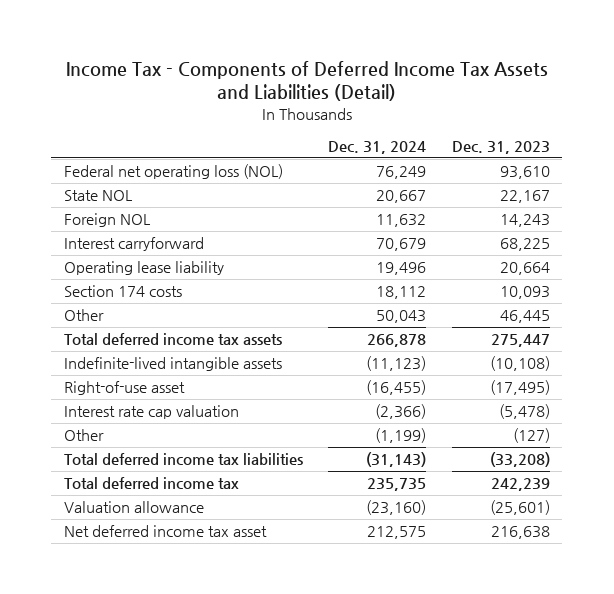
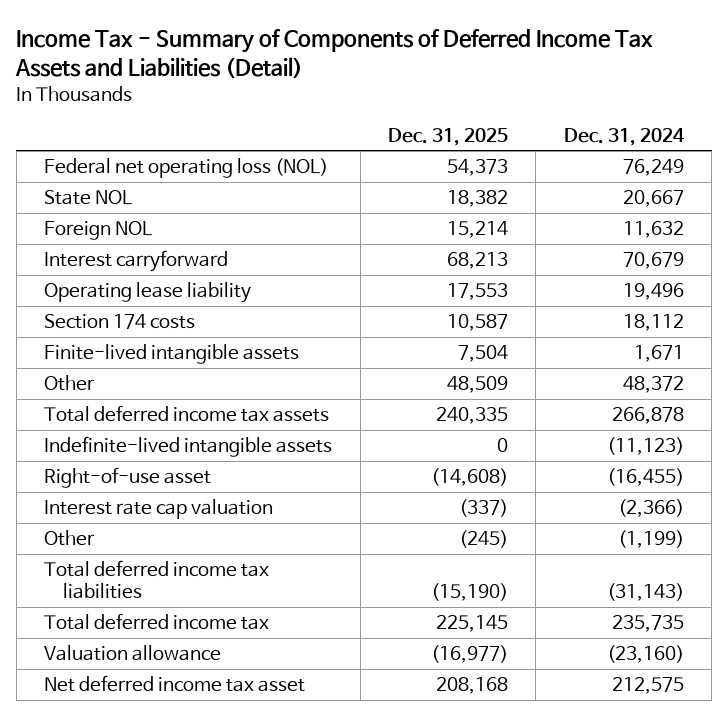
[65,60,548,102] Income Tax - Components of Deferred Income Tax Assets and Liabilities (Detail) -> [15,28,654,79] Income Tax - Summary of Components of Deferred Income Tax Assets and Liabilities (Detail)
[451,141,550,155] Dec. 31, 2023 -> none
none -> [388,127,509,146] Dec. 31, 2025
none -> [44,344,300,365] Finite-lived intangible assets
[376,310,427,324] 50,043 -> [622,376,684,394] 48,372

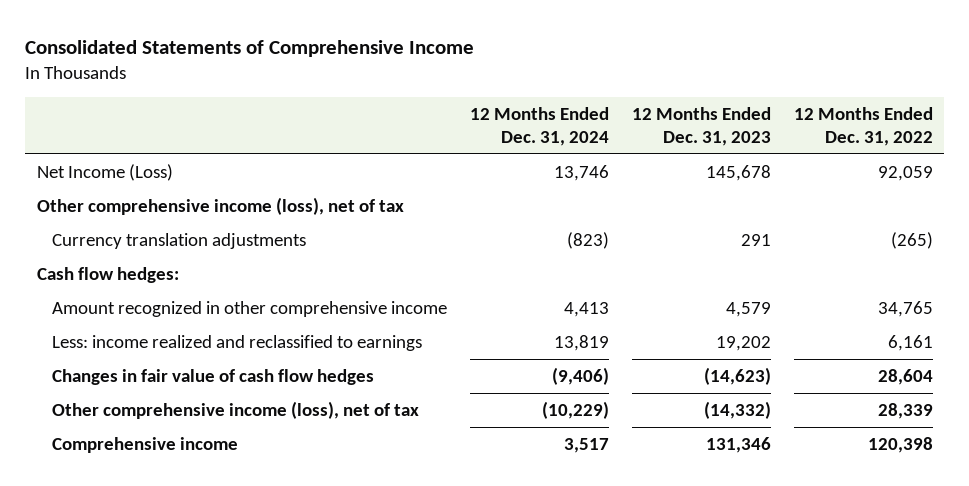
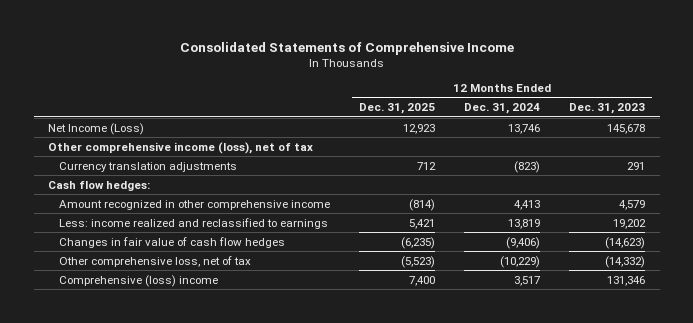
[793,107,933,147] 12 Months Ended Dec. 31, 2022 -> none
none -> [359,103,436,115] Dec. 31, 2025
[52,400,420,419] Other comprehensive income (loss), net of tax -> [59,255,252,267] Other comprehensive loss, net of tax
[52,436,239,453] Comprehensive income -> [59,274,219,287] Comprehensive (loss) income

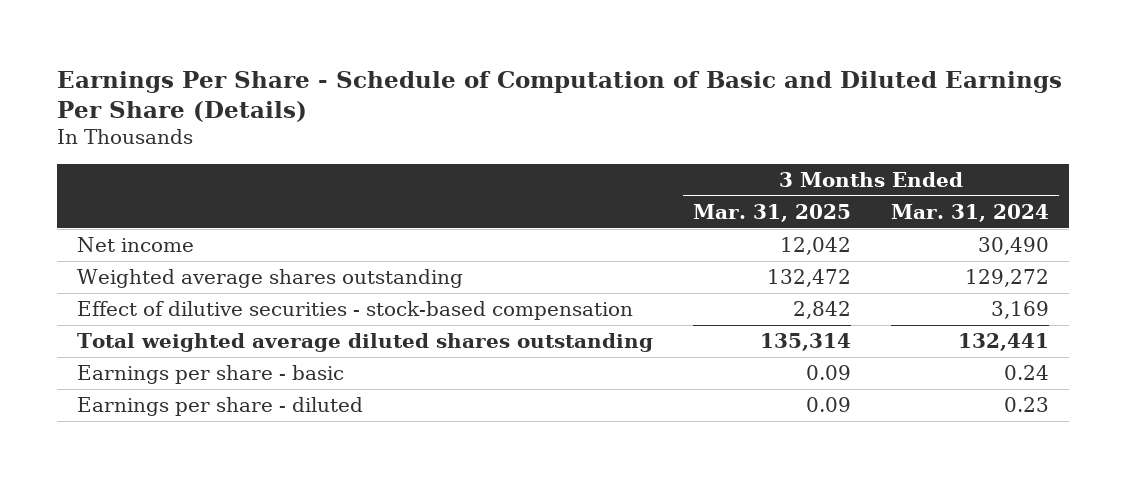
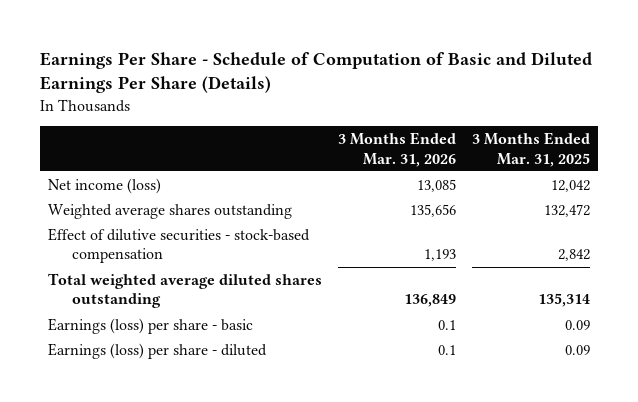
[891,203,1050,222] Mar. 31, 2024 -> none
none -> [338,131,457,167] 3 Months Ended Mar. 31, 2026
[77,237,195,253] Net income -> [48,177,162,194] Net income (loss)
[77,365,345,385] Earnings per share - basic -> [48,317,254,334] Earnings (loss) per share - basic
[77,397,364,417] Earnings per share - diluted -> [48,342,268,359] Earnings (loss) per share - diluted

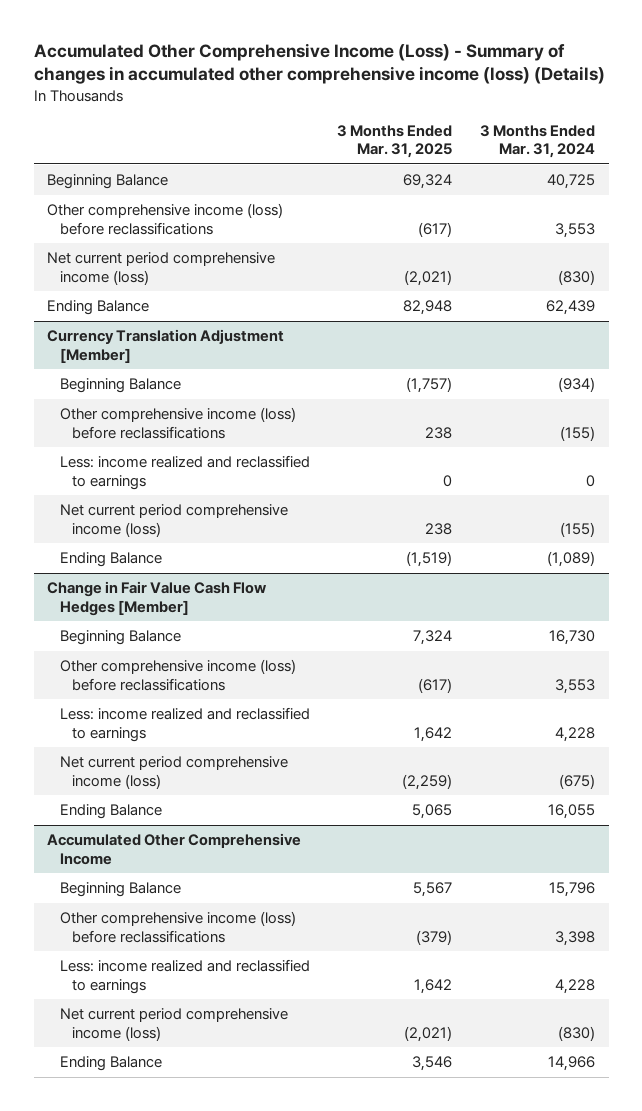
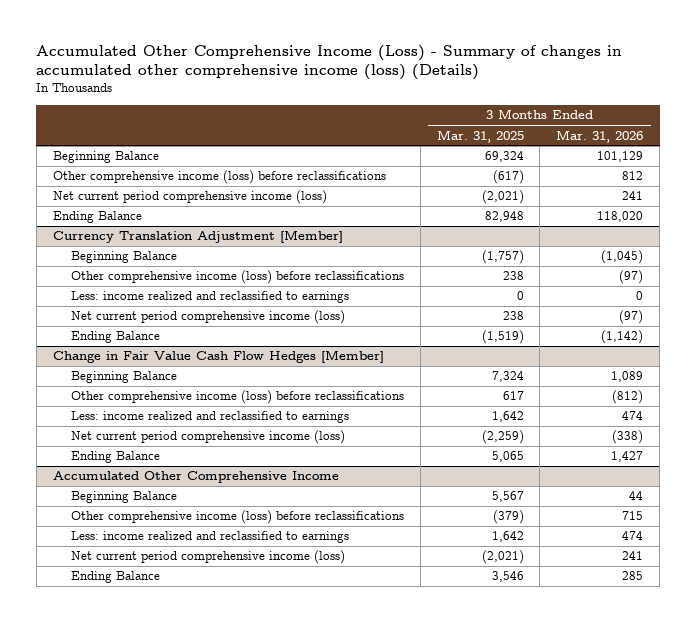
[479,124,595,159] 3 Months Ended Mar. 31, 2024 -> none
none -> [556,129,644,143] Mar. 31, 2026
[418,677,453,693] (617) -> [502,391,524,401] 617

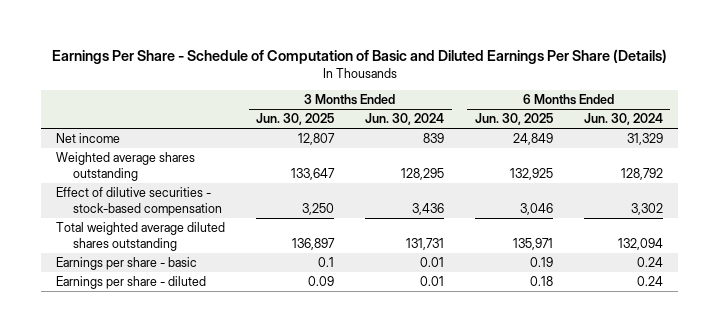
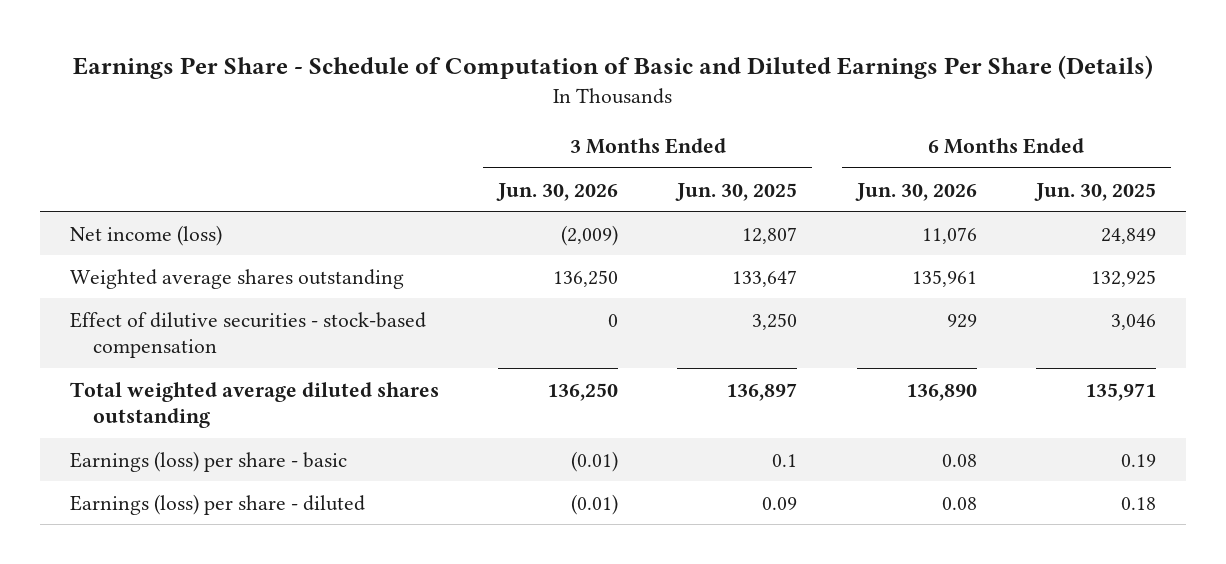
[365,113,445,126] Jun. 30, 2024 -> none
[583,113,663,126] Jun. 30, 2024 -> none
none -> [495,182,618,201] Jun. 30, 2026
none -> [854,182,977,201] Jun. 30, 2026
[56,133,121,144] Net income -> [69,224,222,246] Net income (loss)
[56,257,198,271] Earnings per share - basic -> [69,450,347,472] Earnings (loss) per share - basic
[56,276,207,290] Earnings per share - diluted -> [69,493,365,515] Earnings (loss) per share - diluted

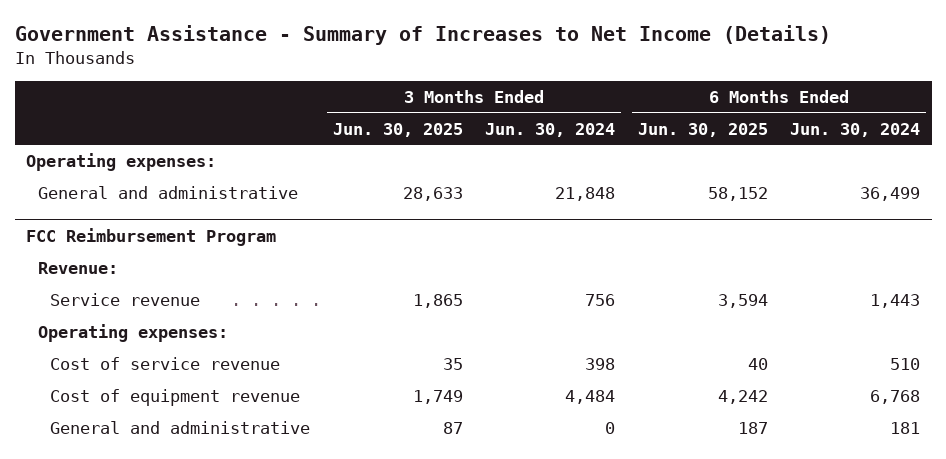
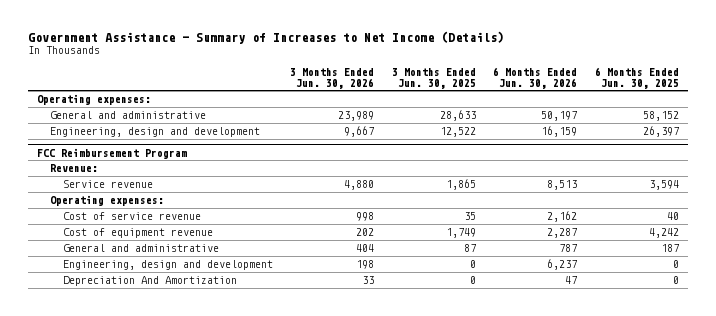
[485,122,616,137] Jun. 30, 2024 -> none
[790,122,921,137] Jun. 30, 2024 -> none
none -> [290,67,375,89] 3 Months Ended Jun. 30, 2026
none -> [493,66,578,89] 6 Months Ended Jun. 30, 2026
none -> [49,127,260,138] Engineering, design and development
none -> [62,260,273,271] Engineering, design and development
none -> [62,276,237,287] Depreciation And Amortization

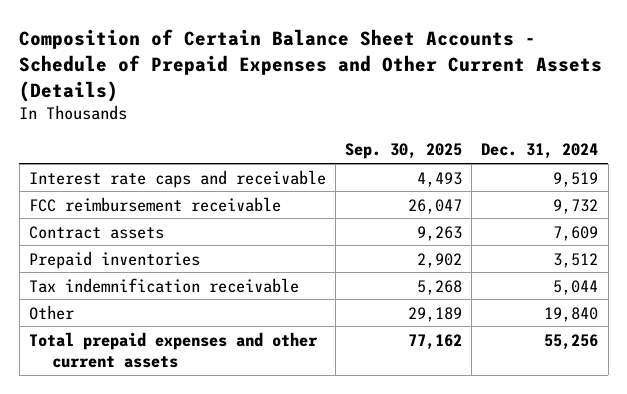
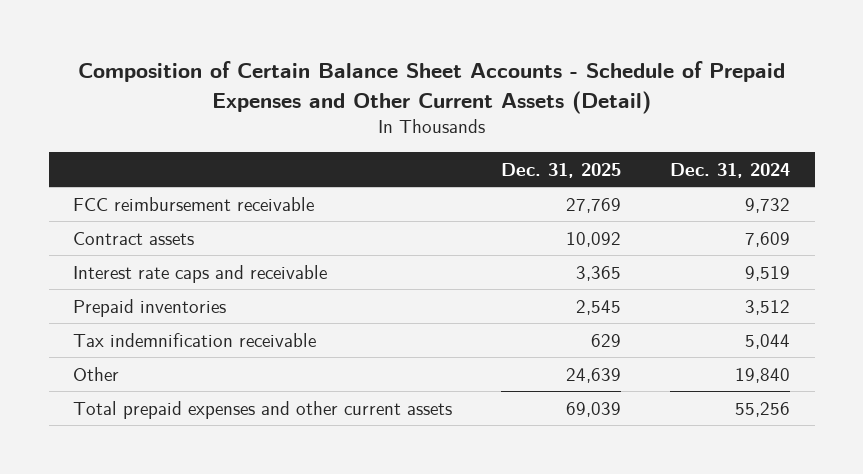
[19,29,603,102] Composition of Certain Balance Sheet Accounts - Schedule of Prepaid Expenses and Other Current Assets (Details) -> [77,61,785,114] Composition of Certain Balance Sheet Accounts - Schedule of Prepaid Expenses and Other Current Assets (Detail)
[345,143,463,160] Sep. 30, 2025 -> none
none -> [501,163,622,179] Dec. 31, 2025
[28,169,326,188] Interest rate caps and receivable -> [73,264,328,283] Interest rate caps and receivable

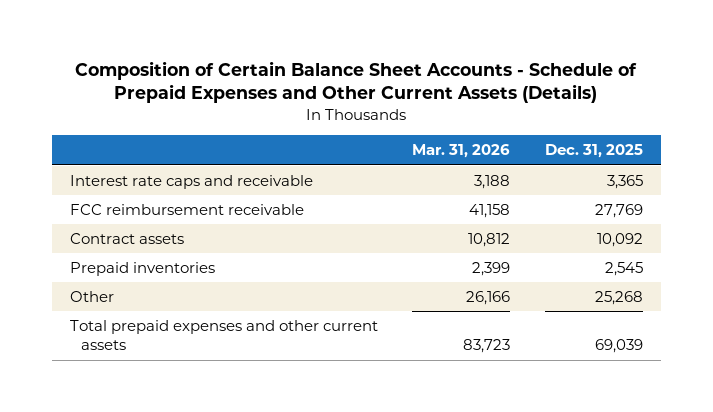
[77,61,785,114] Composition of Certain Balance Sheet Accounts - Schedule of Prepaid Expenses and Other Current Assets (Detail) -> [75,60,638,104] Composition of Certain Balance Sheet Accounts - Schedule of Prepaid Expenses and Other Current Assets (Details)
[670,163,791,179] Dec. 31, 2024 -> none
none -> [412,144,511,159] Mar. 31, 2026
[73,264,328,283] Interest rate caps and receivable -> [69,175,313,190] Interest rate caps and receivable
[73,332,317,347] Tax indemnification receivable -> none
[566,367,622,383] 24,639 -> [595,291,644,306] 25,268

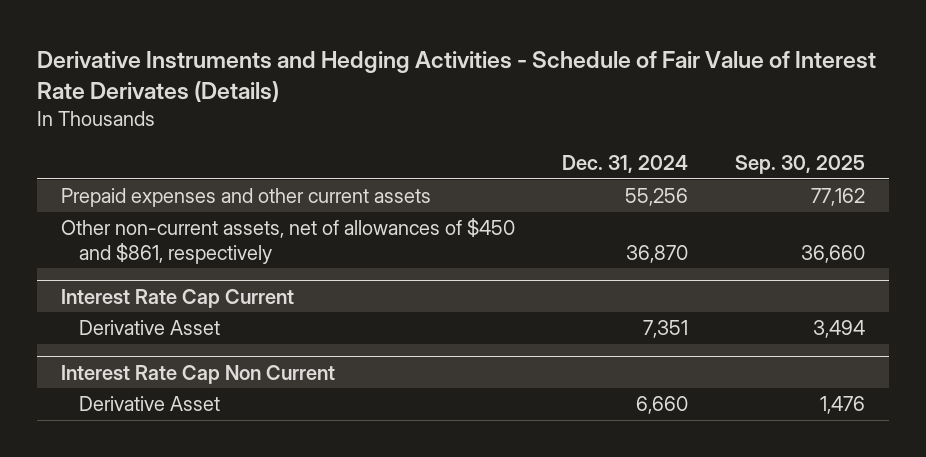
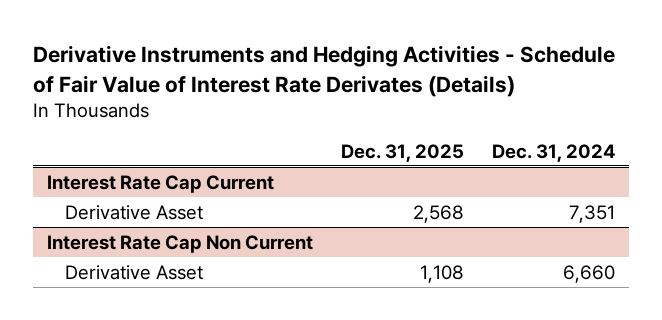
[734,154,865,174] Sep. 30, 2025 -> none
none -> [341,143,465,162] Dec. 31, 2025
[60,188,431,208] Prepaid expenses and other current assets -> none
[60,218,515,264] Other non-current assets, net of allowances of $450 and $861, respectively -> none

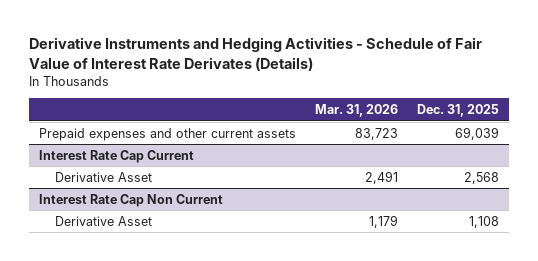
[492,143,616,162] Dec. 31, 2024 -> none
none -> [315,104,399,118] Mar. 31, 2026
none -> [38,127,296,141] Prepaid expenses and other current assets

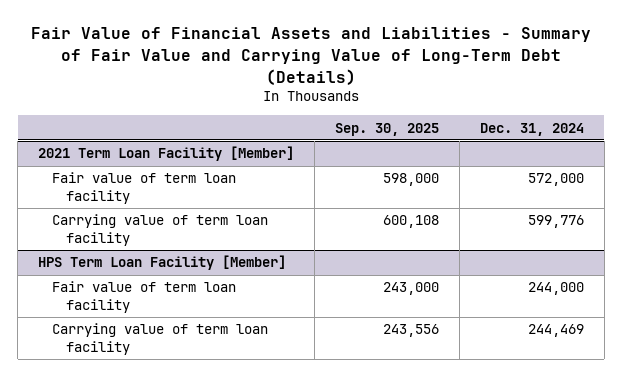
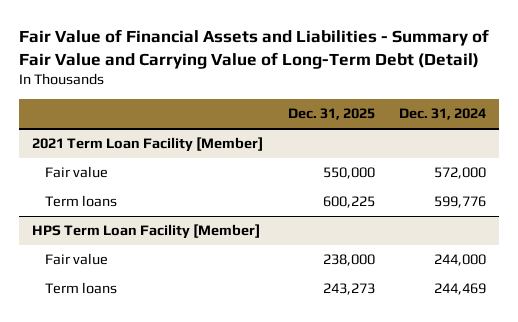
[31,27,592,85] Fair Value of Financial Assets and Liabilities - Summary of Fair Value and Carrying Value of Long-Term Debt (Details) -> [19,28,490,69] Fair Value of Financial Assets and Liabilities - Summary of Fair Value and Carrying Value of Long-Term Debt (Detail)
[335,122,440,136] Sep. 30, 2025 -> none
none -> [287,108,375,121] Dec. 31, 2025
[52,172,237,204] Fair value of term loan facility -> [45,166,109,179] Fair value
[52,214,269,246] Carrying value of term loan facility -> [45,195,118,208] Term loans
[52,281,237,313] Fair value of term loan facility -> [45,253,109,266] Fair value
[52,323,269,355] Carrying value of term loan facility -> [45,282,118,295] Term loans

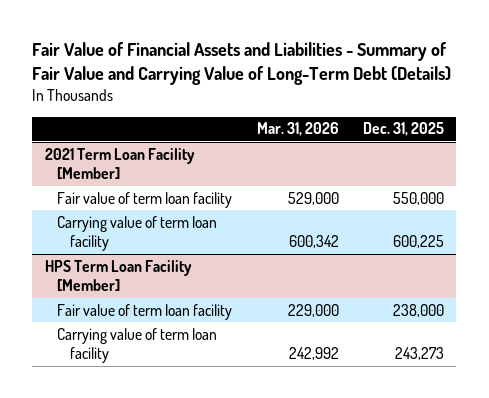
[19,28,490,69] Fair Value of Financial Assets and Liabilities - Summary of Fair Value and Carrying Value of Long-Term Debt (Detail) -> [32,42,452,86] Fair Value of Financial Assets and Liabilities - Summary of Fair Value and Carrying Value of Long-Term Debt (Details)
[399,108,487,121] Dec. 31, 2024 -> none
none -> [256,122,339,137] Mar. 31, 2026
[45,166,109,179] Fair value -> [57,191,233,208] Fair value of term loan facility
[45,195,118,208] Term loans -> [57,215,218,252] Carrying value of term loan facility
[45,253,109,266] Fair value -> [57,303,233,320] Fair value of term loan facility
[45,282,118,295] Term loans -> [57,327,218,364] Carrying value of term loan facility

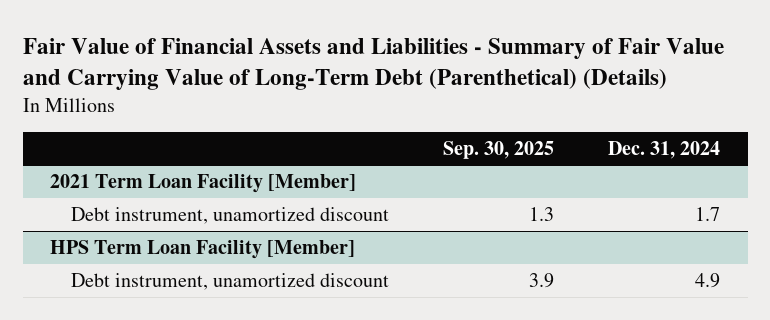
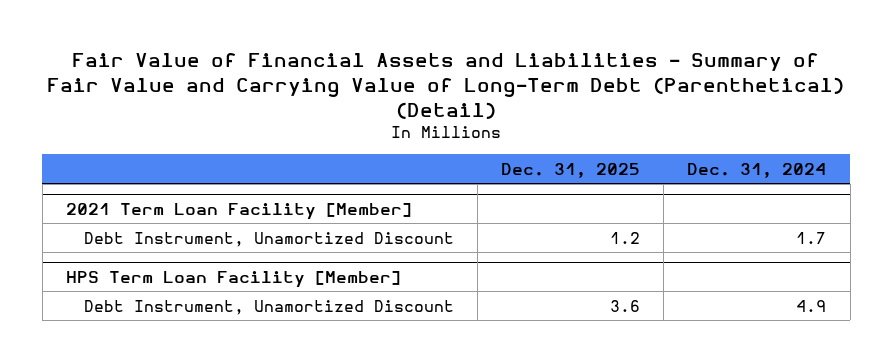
[22,37,724,90] Fair Value of Financial Assets and Liabilities - Summary of Fair Value and Carrying Value of Long-Term Debt (Parenthetical) (Details) -> [47,53,845,119] Fair Value of Financial Assets and Liabilities - Summary of Fair Value and Carrying Value of Long-Term Debt (Parenthetical) (Detail)
[442,140,554,159] Sep. 30, 2025 -> none
none -> [501,162,641,178] Dec. 31, 2025
[70,206,389,224] Debt instrument, unamortized discount -> [84,231,455,247] Debt Instrument, Unamortized Discount
[70,272,389,290] Debt instrument, unamortized discount -> [84,299,455,315] Debt Instrument, Unamortized Discount

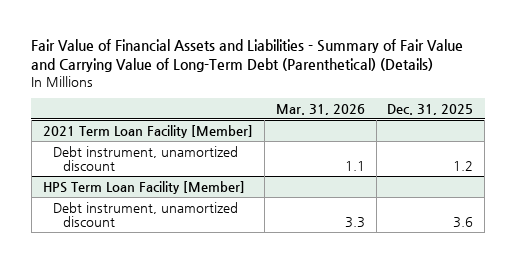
[47,53,845,119] Fair Value of Financial Assets and Liabilities - Summary of Fair Value and Carrying Value of Long-Term Debt (Parenthetical) (Detail) -> [31,39,464,73] Fair Value of Financial Assets and Liabilities - Summary of Fair Value and Carrying Value of Long-Term Debt (Parenthetical) (Details)
[687,162,827,178] Dec. 31, 2024 -> none
none -> [275,103,365,115] Mar. 31, 2026
[84,231,455,247] Debt Instrument, Unamortized Discount -> [52,145,238,172] Debt instrument, unamortized discount
[84,299,455,315] Debt Instrument, Unamortized Discount -> [52,201,238,228] Debt instrument, unamortized discount

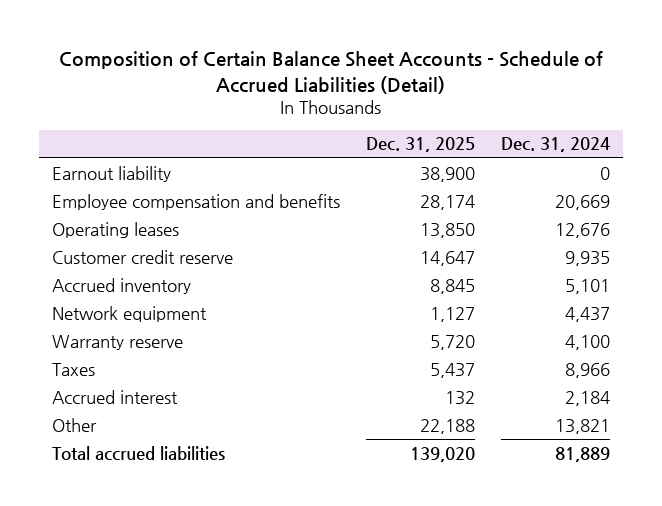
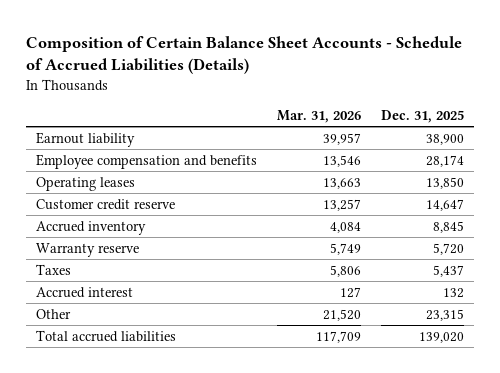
[59,50,604,94] Composition of Certain Balance Sheet Accounts - Schedule of Accrued Liabilities (Detail) -> [25,35,462,75] Composition of Certain Balance Sheet Accounts - Schedule of Accrued Liabilities (Details)
[500,137,610,153] Dec. 31, 2024 -> none
none -> [276,109,361,123] Mar. 31, 2026
[52,305,208,322] Network equipment -> none
[420,418,476,434] 22,188 -> [426,308,465,321] 23,315

